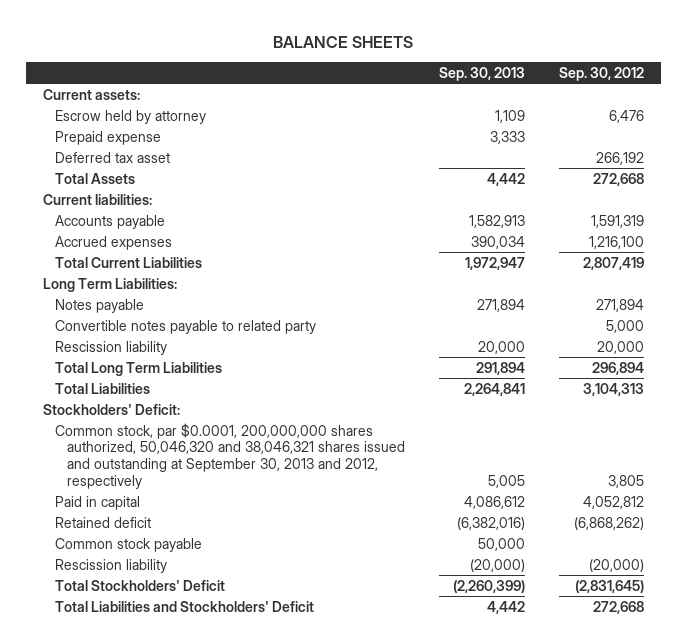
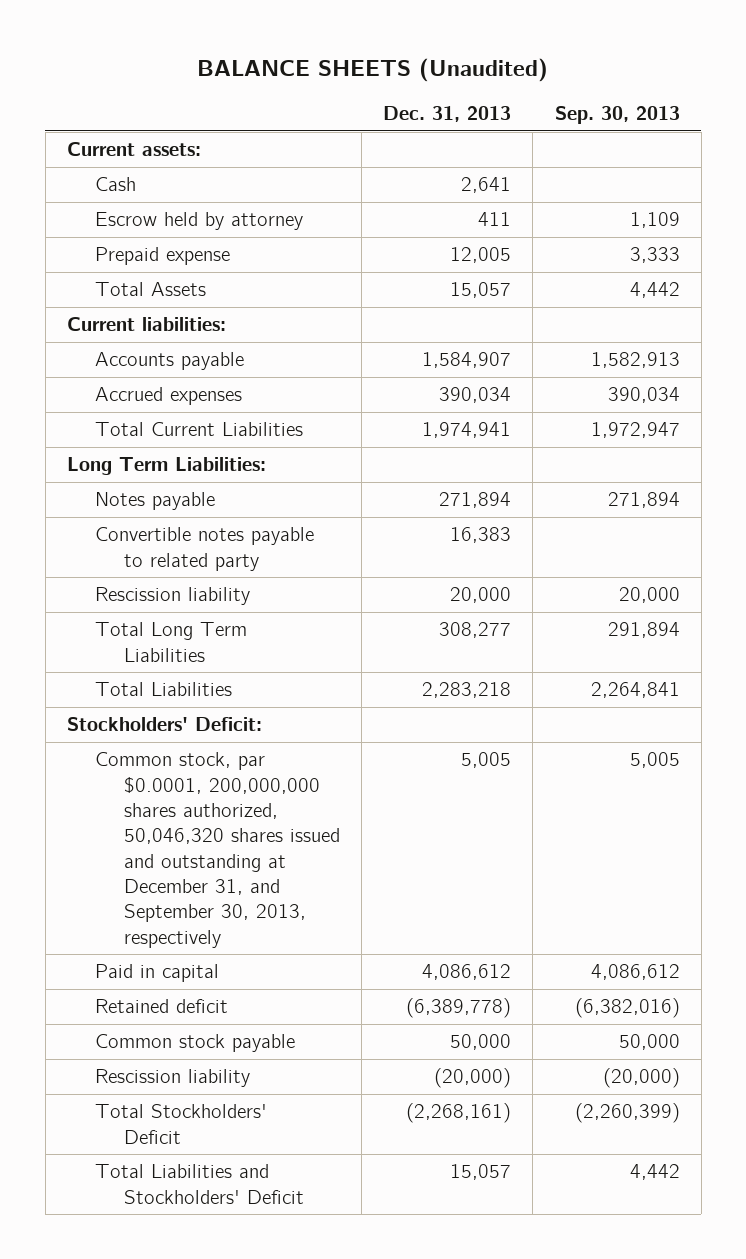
[273,35,414,48] BALANCE SHEETS -> [197,58,549,83] BALANCE SHEETS (Unaudited)
[558,66,644,81] Sep. 30, 2012 -> none
none -> [383,106,512,123] Dec. 31, 2013
none -> [95,177,137,192] Cash
[55,151,171,163] Deferred tax asset -> none
[55,422,406,489] Common stock, par $0.0001, 200,000,000 shares authorized, 50,046,320 and 38,046,321 shares issued and outstanding at September 30, 2013 and 2012, respectively -> [95,752,340,948] Common stock, par $0.0001, 200,000,000 shares authorized, 50,046,320 shares issued and outstanding at December 31, and September 30, 2013, respectively

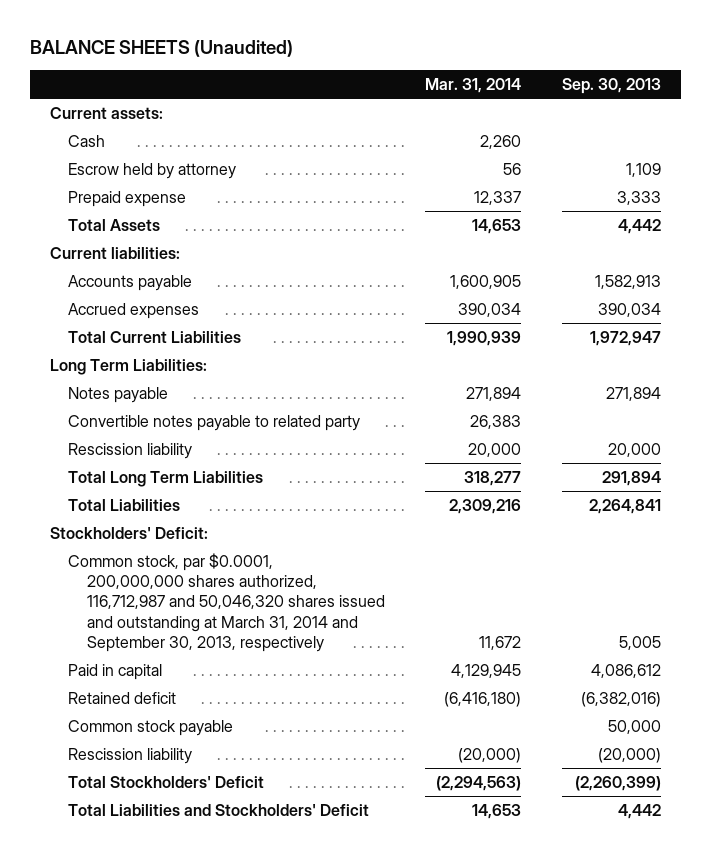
[383,106,512,123] Dec. 31, 2013 -> none
none -> [425,78,522,94] Mar. 31, 2014
[95,752,340,948] Common stock, par $0.0001, 200,000,000 shares authorized, 50,046,320 shares issued and outstanding at December 31, and September 30, 2013, respectively -> [68,552,385,652] Common stock, par $0.0001, 200,000,000 shares authorized, 116,712,987 and 50,046,320 shares issued and outstanding at March 31, 2014 and September 30, 2013, respectively

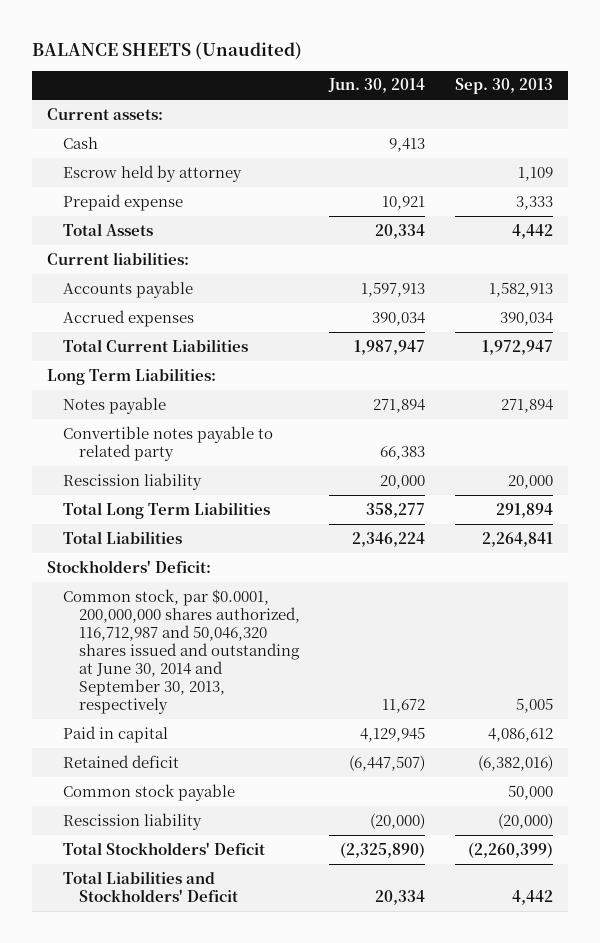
[425,78,522,94] Mar. 31, 2014 -> none
none -> [328,78,426,94] Jun. 30, 2014
[68,552,385,652] Common stock, par $0.0001, 200,000,000 shares authorized, 116,712,987 and 50,046,320 shares issued and outstanding at March 31, 2014 and September 30, 2013, respectively -> [62,588,300,714] Common stock, par $0.0001, 200,000,000 shares authorized, 116,712,987 and 50,046,320 shares issued and outstanding at June 30, 2014 and September 30, 2013, respectively

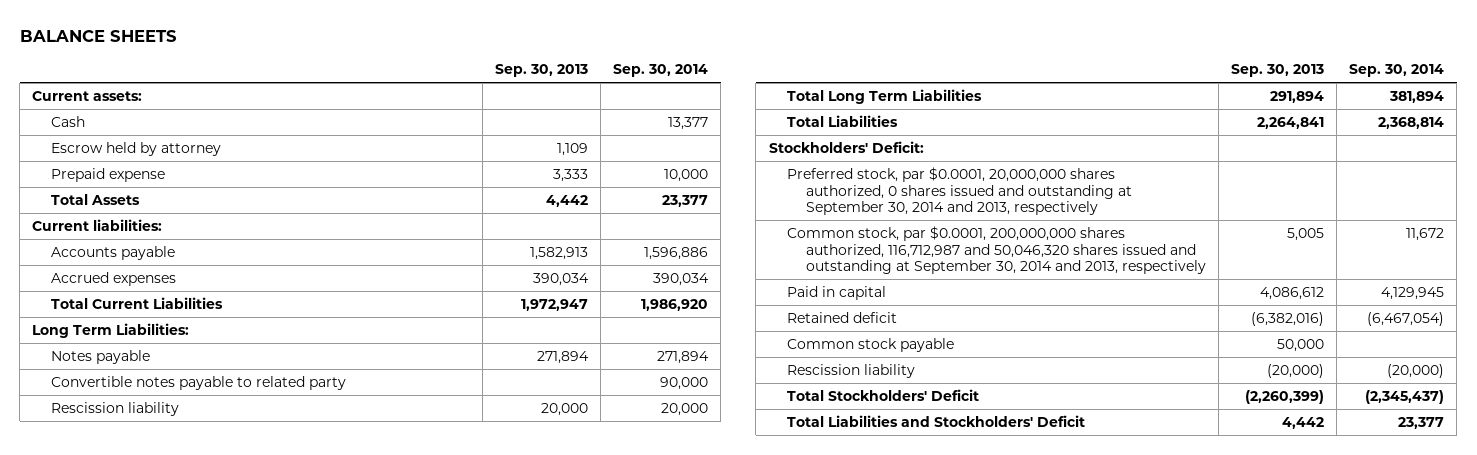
[32,41,303,60] BALANCE SHEETS (Unaudited) -> [19,29,177,42] BALANCE SHEETS
[328,78,426,94] Jun. 30, 2014 -> none
none -> [612,63,708,77] Sep. 30, 2014
none -> [787,167,1132,215] Preferred stock, par $0.0001, 20,000,000 shares authorized, 0 shares issued and outstanding at September 30, 2014 and 2013, respectively
[62,588,300,714] Common stock, par $0.0001, 200,000,000 shares authorized, 116,712,987 and 50,046,320 shares issued and outstanding at June 30, 2014 and September 30, 2013, respectively -> [787,226,1206,274] Common stock, par $0.0001, 200,000,000 shares authorized, 116,712,987 and 50,046,320 shares issued and outstanding at September 30, 2014 and 2013, respectively

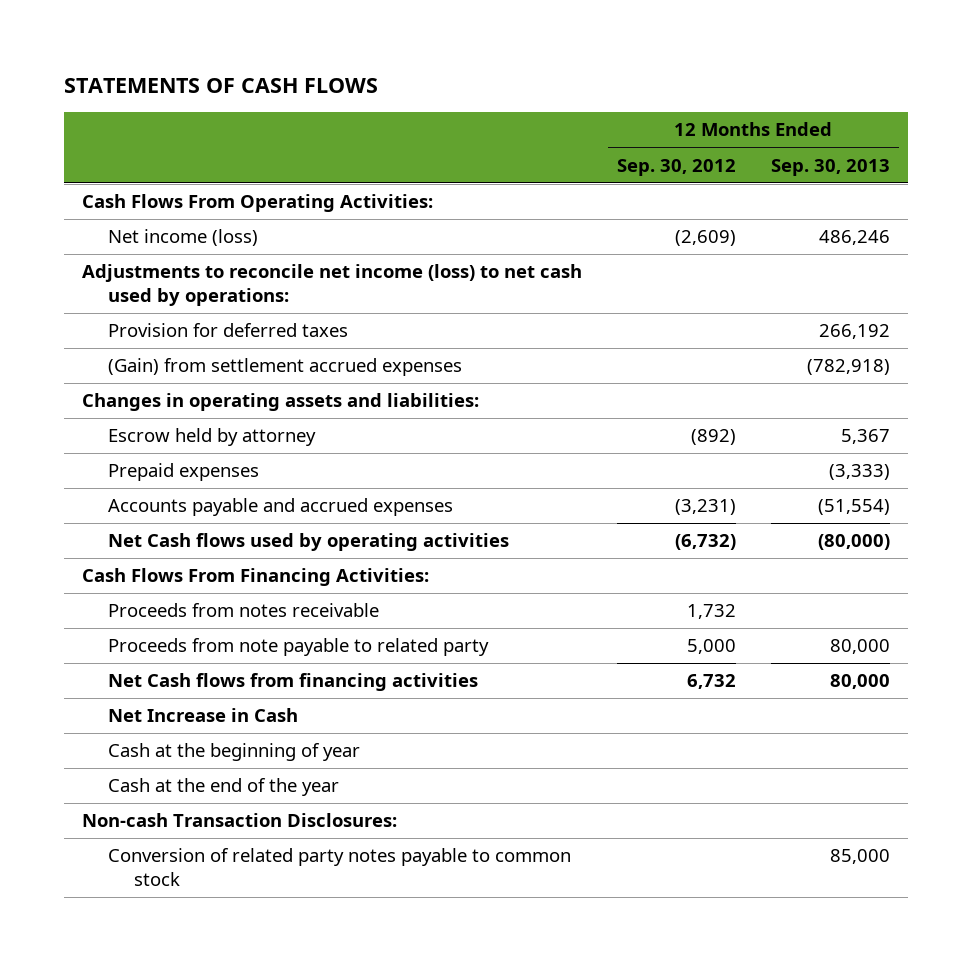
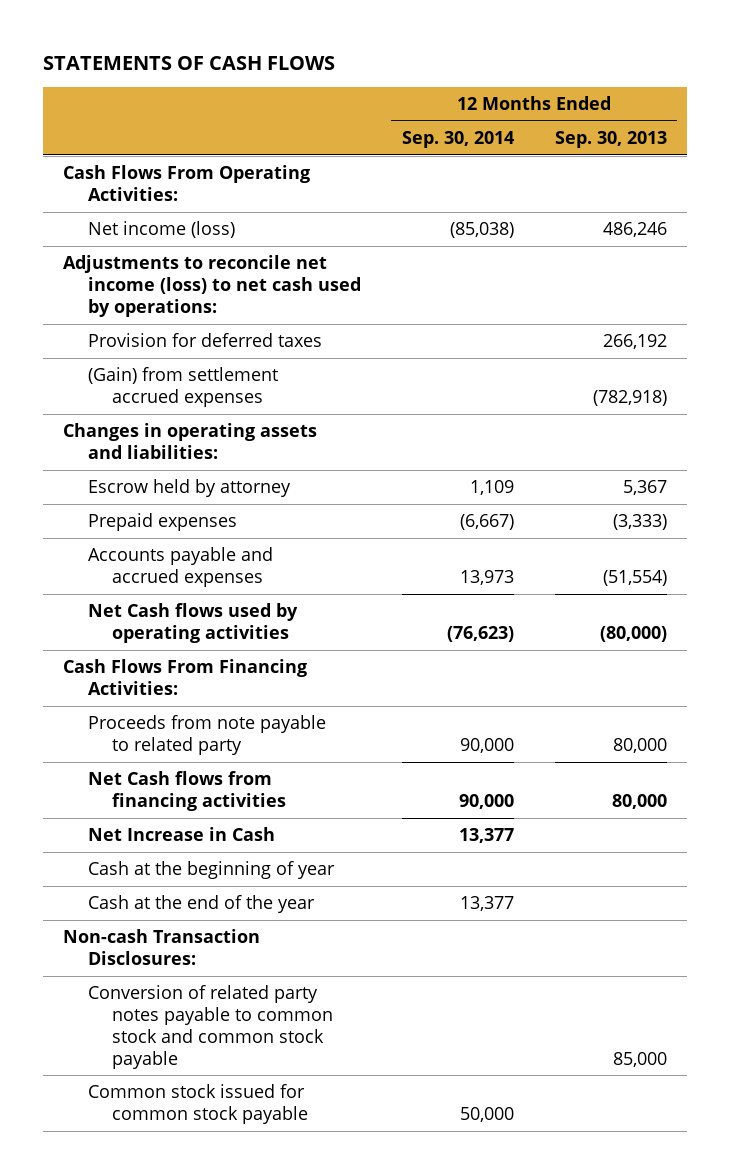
[616,158,736,176] Sep. 30, 2012 -> none
none -> [401,131,514,149] Sep. 30, 2014
[107,603,379,618] Proceeds from notes receivable -> none
[107,848,571,886] Conversion of related party notes payable to common stock -> [87,985,333,1069] Conversion of related party notes payable to common stock and common stock payable
none -> [87,1084,308,1124] Common stock issued for common stock payable

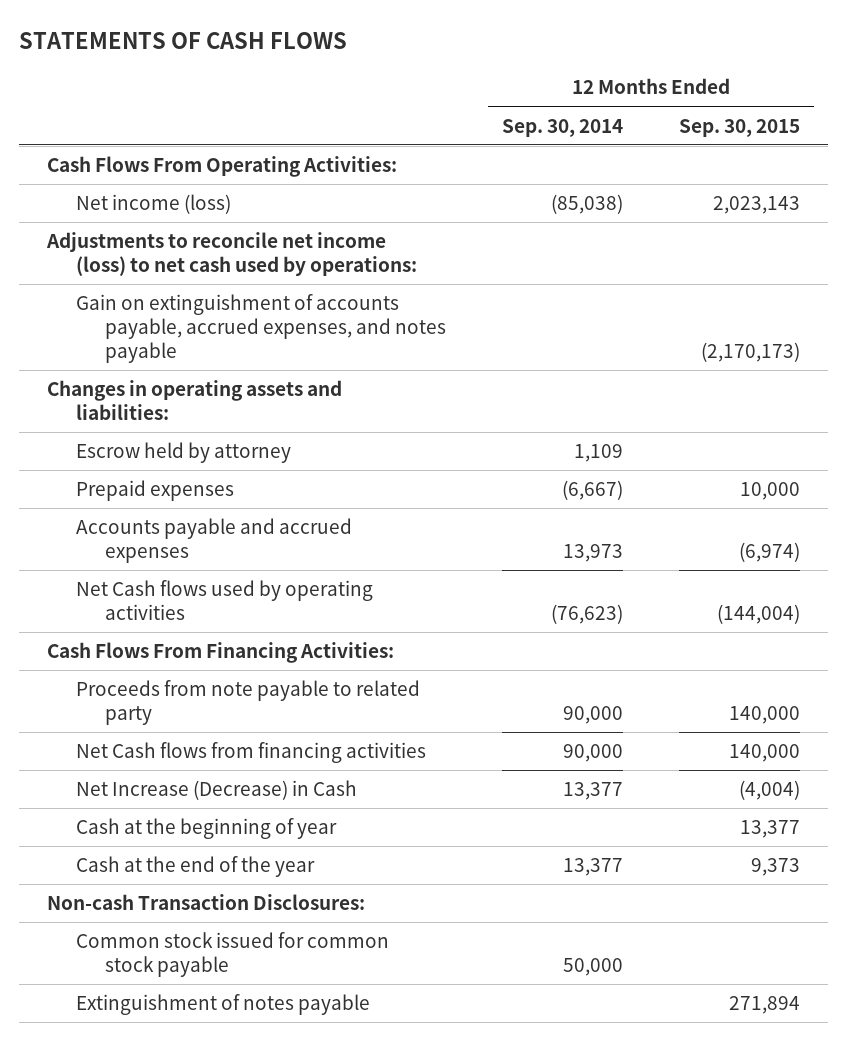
[554,131,667,149] Sep. 30, 2013 -> none
none -> [678,118,800,137] Sep. 30, 2015
[87,333,322,348] Provision for deferred taxes -> none
[87,367,278,407] (Gain) from settlement accrued expenses -> none
none -> [75,294,446,364] Gain on extinguishment of accounts payable, accrued expenses, and notes payable
[87,827,275,842] Net Increase in Cash -> [75,780,357,801] Net Increase (Decrease) in Cash
[87,985,333,1069] Conversion of related party notes payable to common stock and common stock payable -> none
none -> [75,994,370,1016] Extinguishment of notes payable

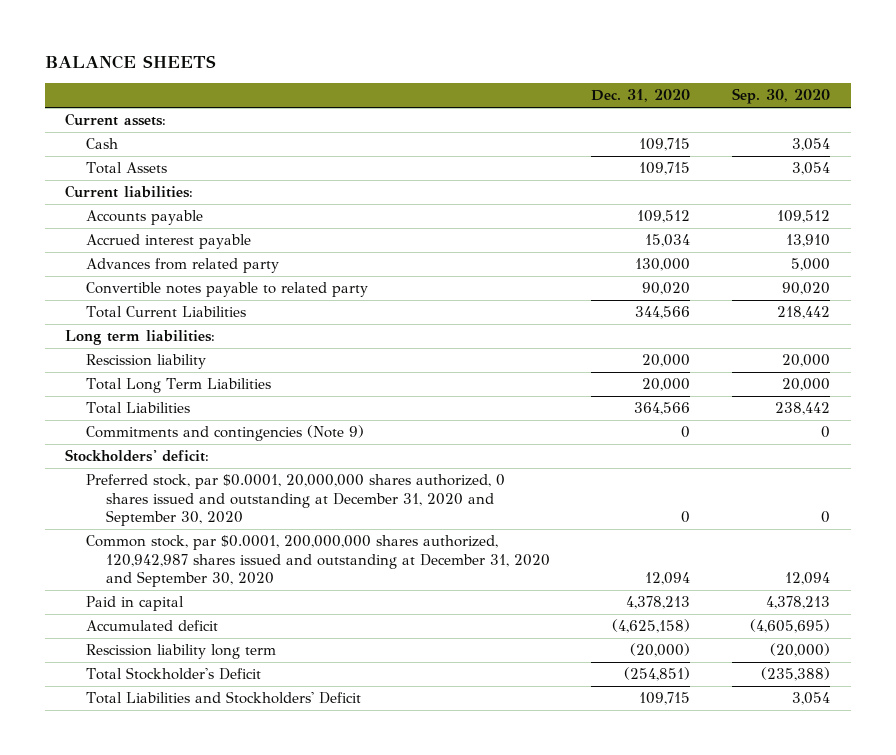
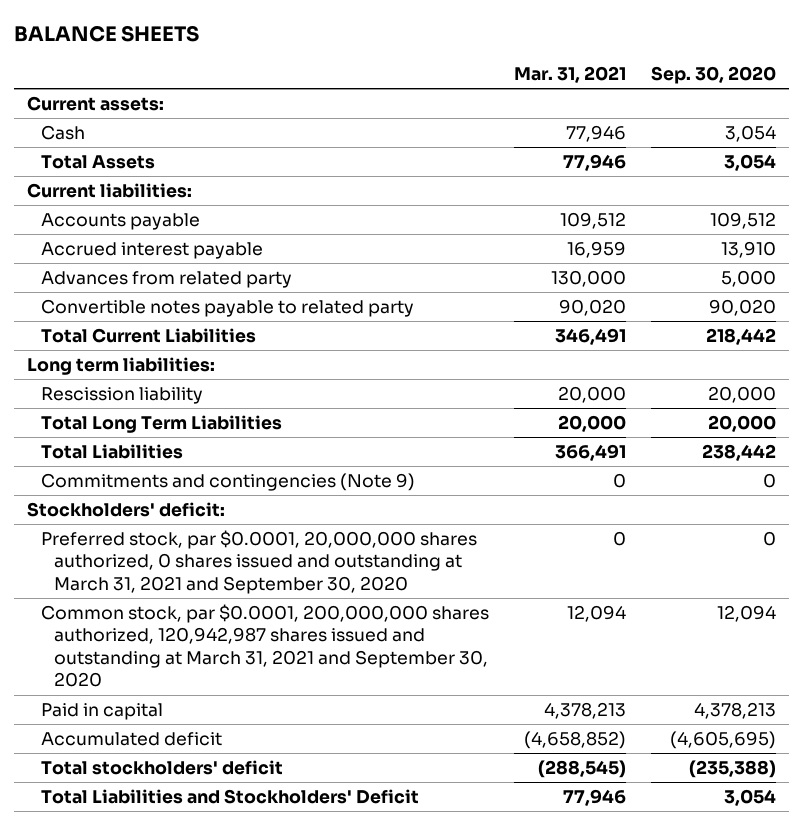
[591,89,691,103] Dec. 31, 2020 -> none
none -> [513,65,626,83] Mar. 31, 2021
[85,474,505,527] Preferred stock, par $0.0001, 20,000,000 shares authorized, 0 shares issued and outstanding at December 31, 2020 and September 30, 2020 -> [40,530,477,594] Preferred stock, par $0.0001, 20,000,000 shares authorized, 0 shares issued and outstanding at March 31, 2021 and September 30, 2020
[85,535,550,588] Common stock, par $0.0001, 200,000,000 shares authorized, 120,942,987 shares issued and outstanding at December 31, 2020 and September 30, 2020 -> [40,604,489,688] Common stock, par $0.0001, 200,000,000 shares authorized, 120,942,987 shares issued and outstanding at March 31, 2021 and September 30, 2020
[85,644,276,660] Rescission liability long term -> none
[85,667,261,681] Total Stockholder's Deficit -> [40,760,283,776] Total stockholders' deficit

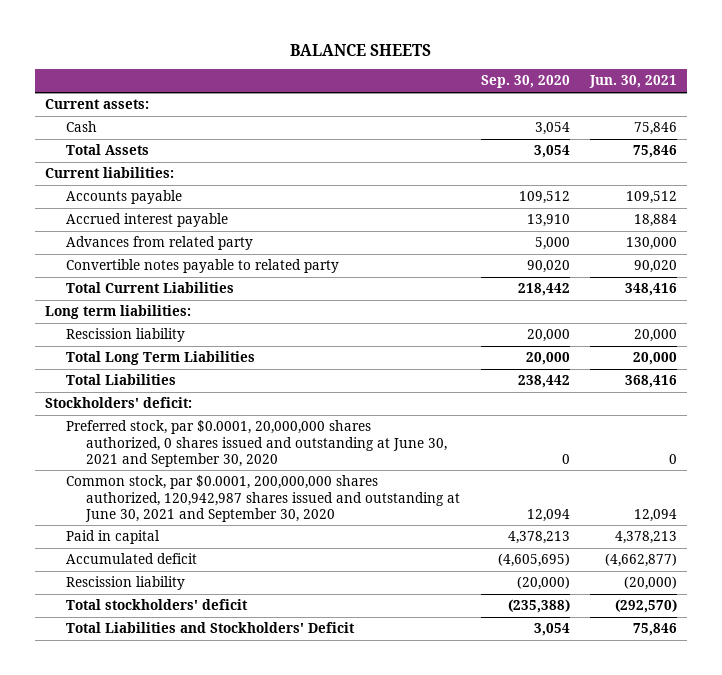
[513,65,626,83] Mar. 31, 2021 -> none
none -> [589,75,678,89] Jun. 30, 2021
[40,473,415,492] Commitments and contingencies (Note 9) -> none
[40,530,477,594] Preferred stock, par $0.0001, 20,000,000 shares authorized, 0 shares issued and outstanding at March 31, 2021 and September 30, 2020 -> [65,420,448,467] Preferred stock, par $0.0001, 20,000,000 shares authorized, 0 shares issued and outstanding at June 30, 2021 and September 30, 2020
[40,604,489,688] Common stock, par $0.0001, 200,000,000 shares authorized, 120,942,987 shares issued and outstanding at March 31, 2021 and September 30, 2020 -> [65,475,461,522] Common stock, par $0.0001, 200,000,000 shares authorized, 120,942,987 shares issued and outstanding at June 30, 2021 and September 30, 2020
none -> [65,576,185,591] Rescission liability

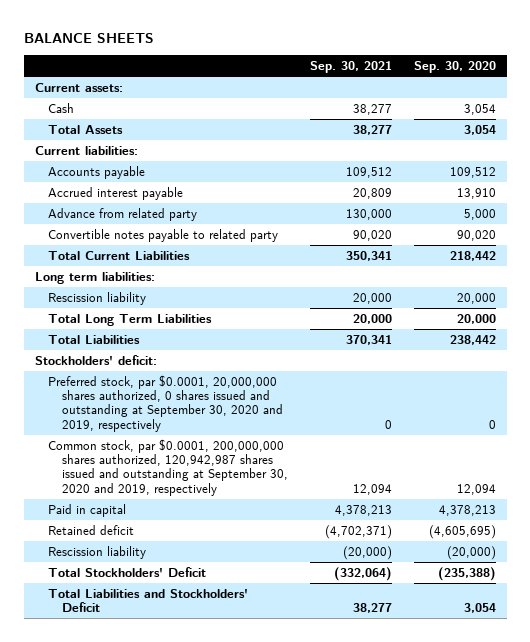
[589,75,678,89] Jun. 30, 2021 -> none
none -> [309,60,392,73] Sep. 30, 2021
[65,236,253,251] Advances from related party -> [48,207,198,221] Advance from related party
[65,420,448,467] Preferred stock, par $0.0001, 20,000,000 shares authorized, 0 shares issued and outstanding at June 30, 2021 and September 30, 2020 -> [48,374,283,432] Preferred stock, par $0.0001, 20,000,000 shares authorized, 0 shares issued and outstanding at September 30, 2020 and 2019, respectively
[65,475,461,522] Common stock, par $0.0001, 200,000,000 shares authorized, 120,942,987 shares issued and outstanding at June 30, 2021 and September 30, 2020 -> [48,438,288,496] Common stock, par $0.0001, 200,000,000 shares authorized, 120,942,987 shares issued and outstanding at September 30, 2020 and 2019, respectively
[65,553,197,565] Accumulated deficit -> [48,524,135,535] Retained deficit
[65,599,248,611] Total stockholders' deficit -> [48,566,207,577] Total Stockholders' Deficit

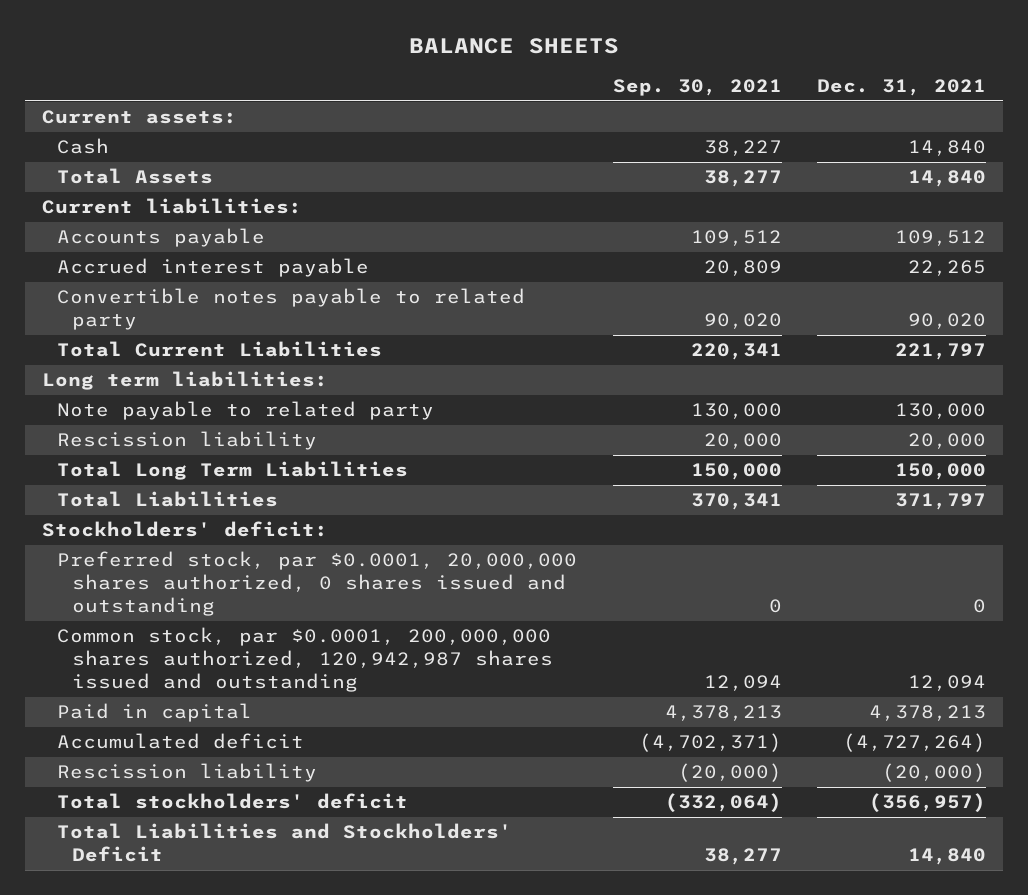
[413,60,496,73] Sep. 30, 2020 -> none
none -> [816,78,986,96] Dec. 31, 2021
[352,103,392,115] 38,277 -> [703,140,782,157] 38,227
[48,207,198,221] Advance from related party -> none
[345,250,392,261] 350,341 -> [690,343,782,361] 220,341
none -> [57,401,435,421] Note payable to related party
[352,313,392,324] 20,000 -> [690,463,782,481] 150,000
[48,374,283,432] Preferred stock, par $0.0001, 20,000,000 shares authorized, 0 shares issued and outstanding at September 30, 2020 and 2019, respectively -> [57,551,578,617] Preferred stock, par $0.0001, 20,000,000 shares authorized, 0 shares issued and outstanding
[48,438,288,496] Common stock, par $0.0001, 200,000,000 shares authorized, 120,942,987 shares issued and outstanding at September 30, 2020 and 2019, respectively -> [57,627,554,693] Common stock, par $0.0001, 200,000,000 shares authorized, 120,942,987 shares issued and outstanding
[48,524,135,535] Retained deficit -> [57,733,305,750] Accumulated deficit
[48,566,207,577] Total Stockholders' Deficit -> [57,793,409,810] Total stockholders' deficit

